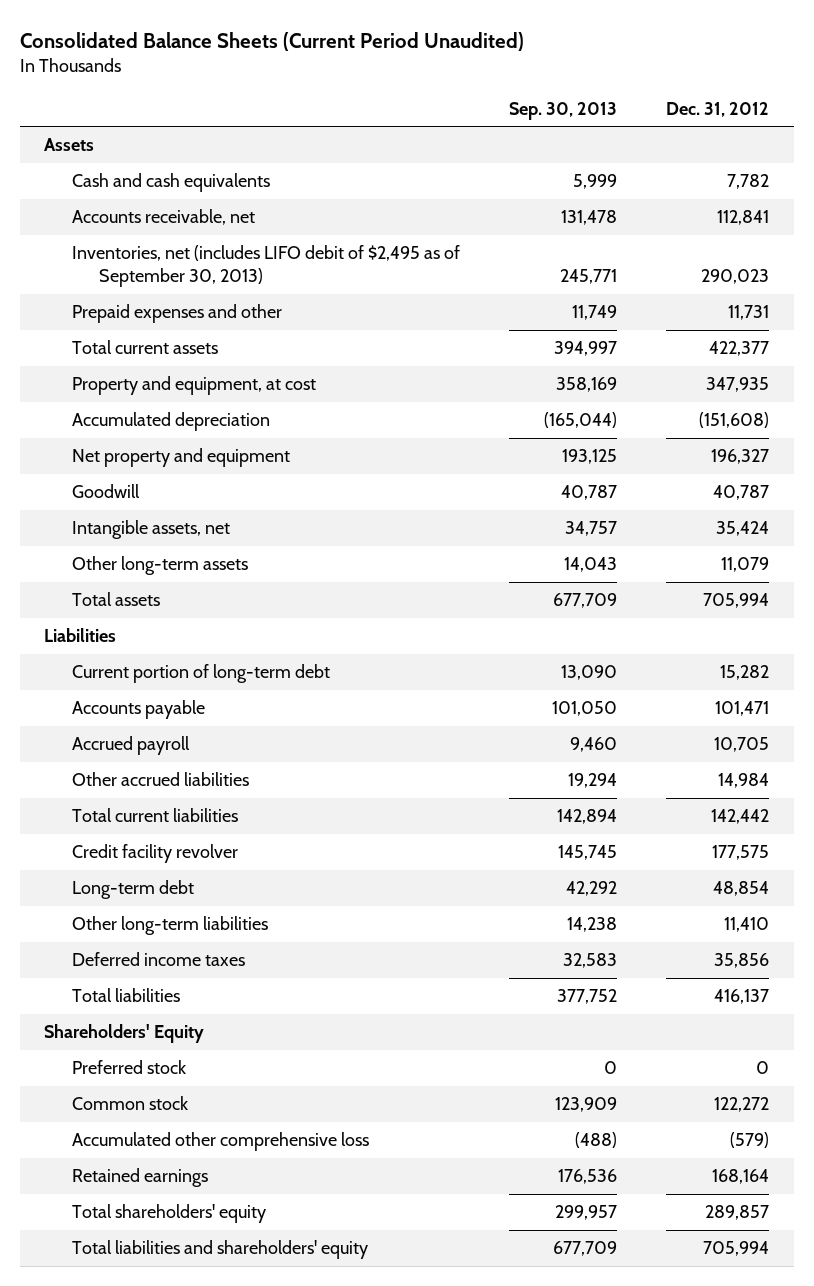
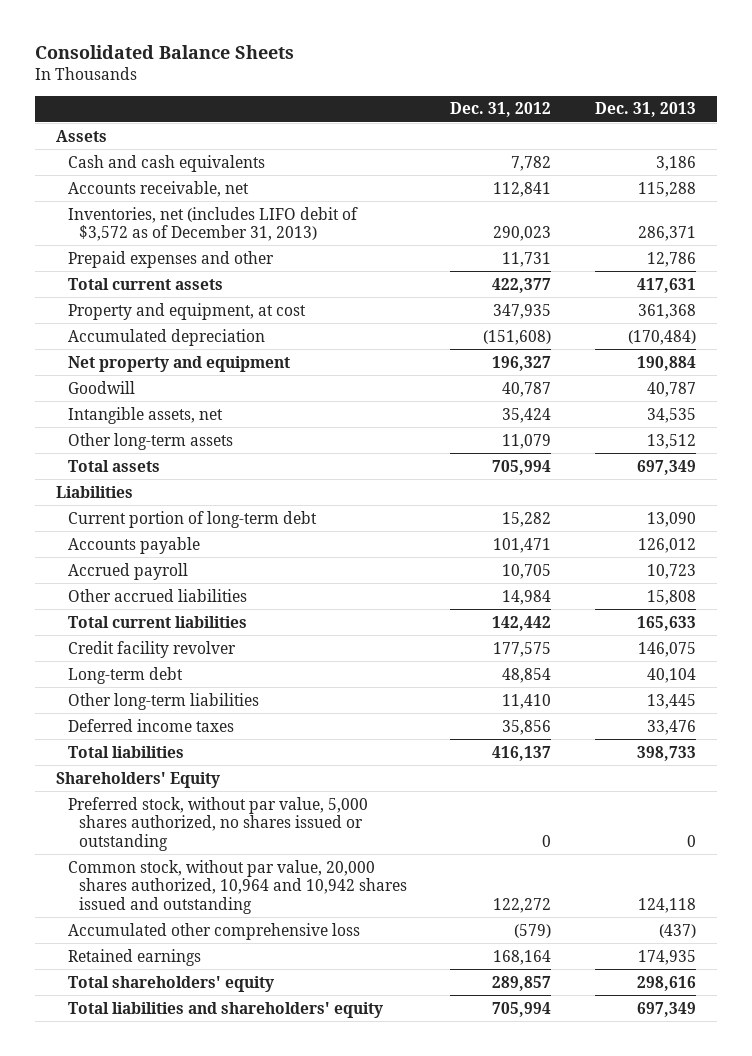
[19,31,524,51] Consolidated Balance Sheets (Current Period Unaudited) -> [34,45,294,60] Consolidated Balance Sheets
[508,101,617,120] Sep. 30, 2013 -> none
none -> [594,102,696,118] Dec. 31, 2013
[71,245,460,287] Inventories, net (includes LIFO debit of $2,495 as of September 30, 2013) -> [67,206,358,242] Inventories, net (includes LIFO debit of $3,572 as of December 31, 2013)
[71,1060,186,1075] Preferred stock -> [67,796,368,851] Preferred stock, without par value, 5,000 shares authorized, no shares issued or outstanding
[71,1096,188,1111] Common stock -> [67,859,407,914] Common stock, without par value, 20,000 shares authorized, 10,964 and 10,942 shares issued and outstanding

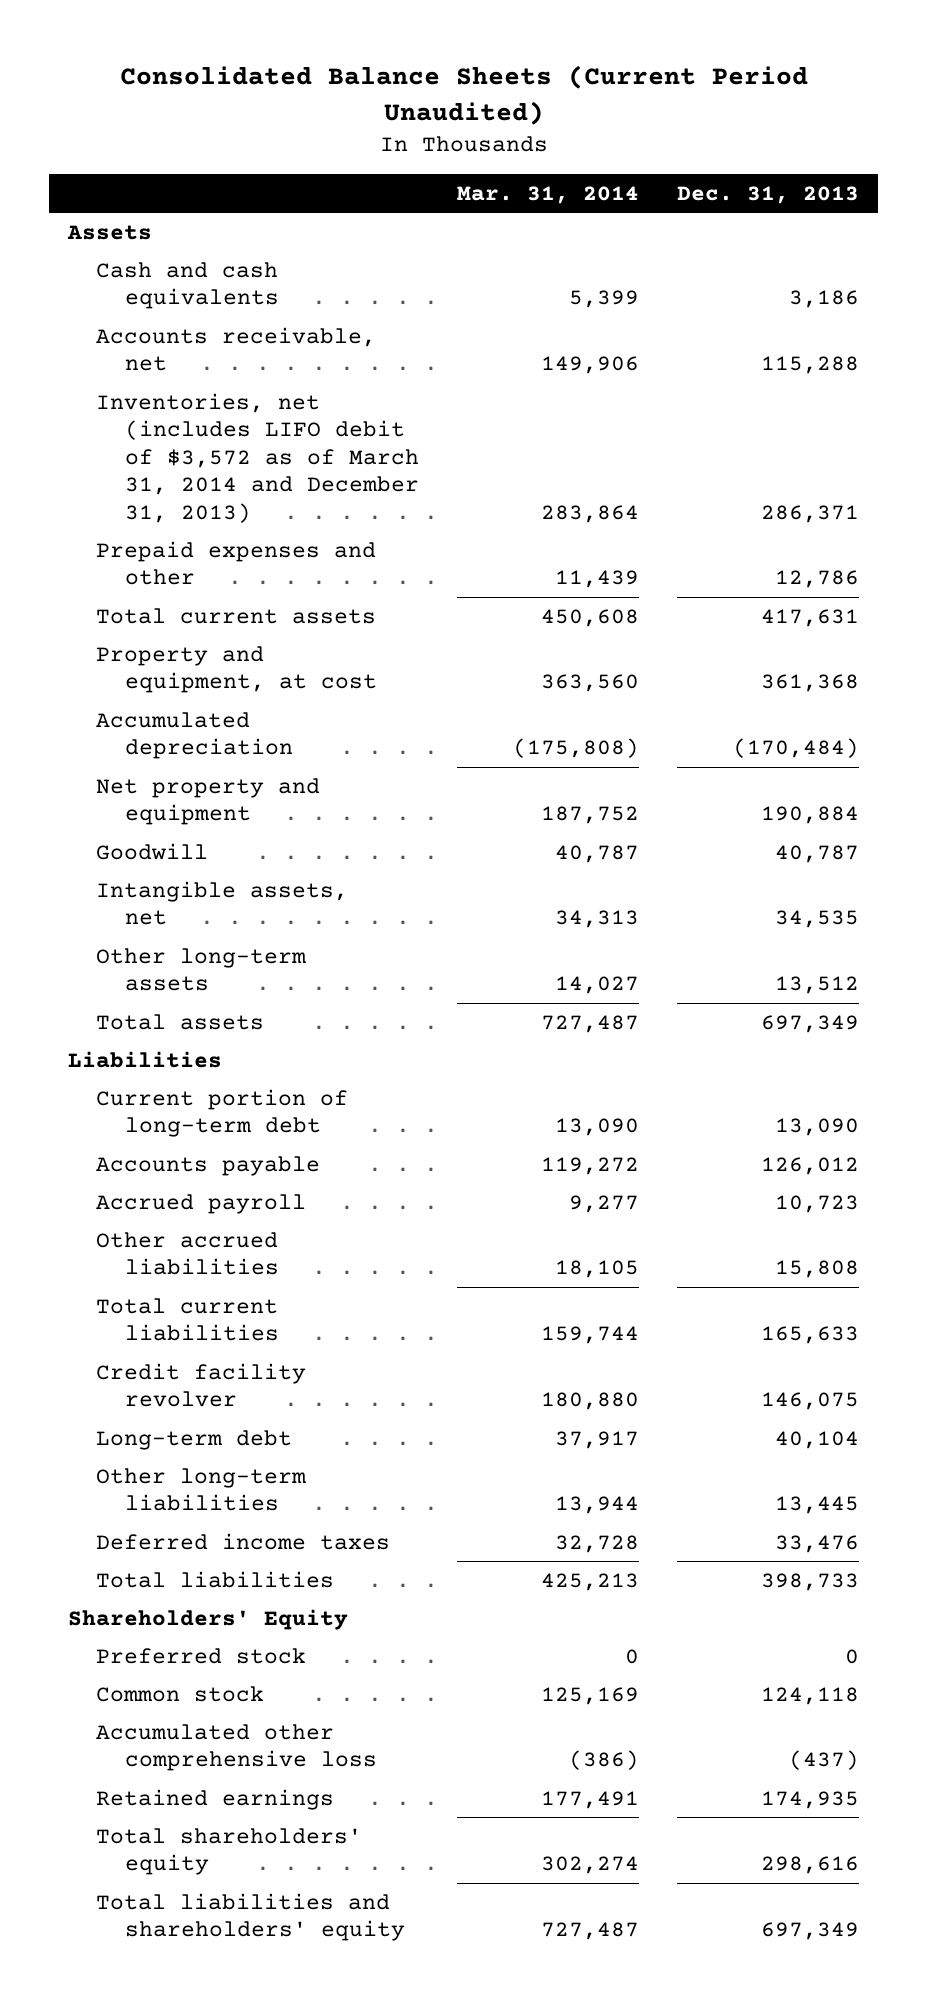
[34,45,294,60] Consolidated Balance Sheets -> [119,65,808,126] Consolidated Balance Sheets (Current Period Unaudited)
[450,102,552,118] Dec. 31, 2012 -> none
none -> [457,185,640,204] Mar. 31, 2014
[67,206,358,242] Inventories, net (includes LIFO debit of $3,572 as of December 31, 2013) -> [96,392,419,523] Inventories, net (includes LIFO debit of $3,572 as of March 31, 2014 and December 31, 2013)
[67,796,368,851] Preferred stock, without par value, 5,000 shares authorized, no shares issued or outstanding -> [96,1647,307,1664] Preferred stock
[67,859,407,914] Common stock, without par value, 20,000 shares authorized, 10,964 and 10,942 shares issued and outstanding -> [96,1685,265,1702] Common stock

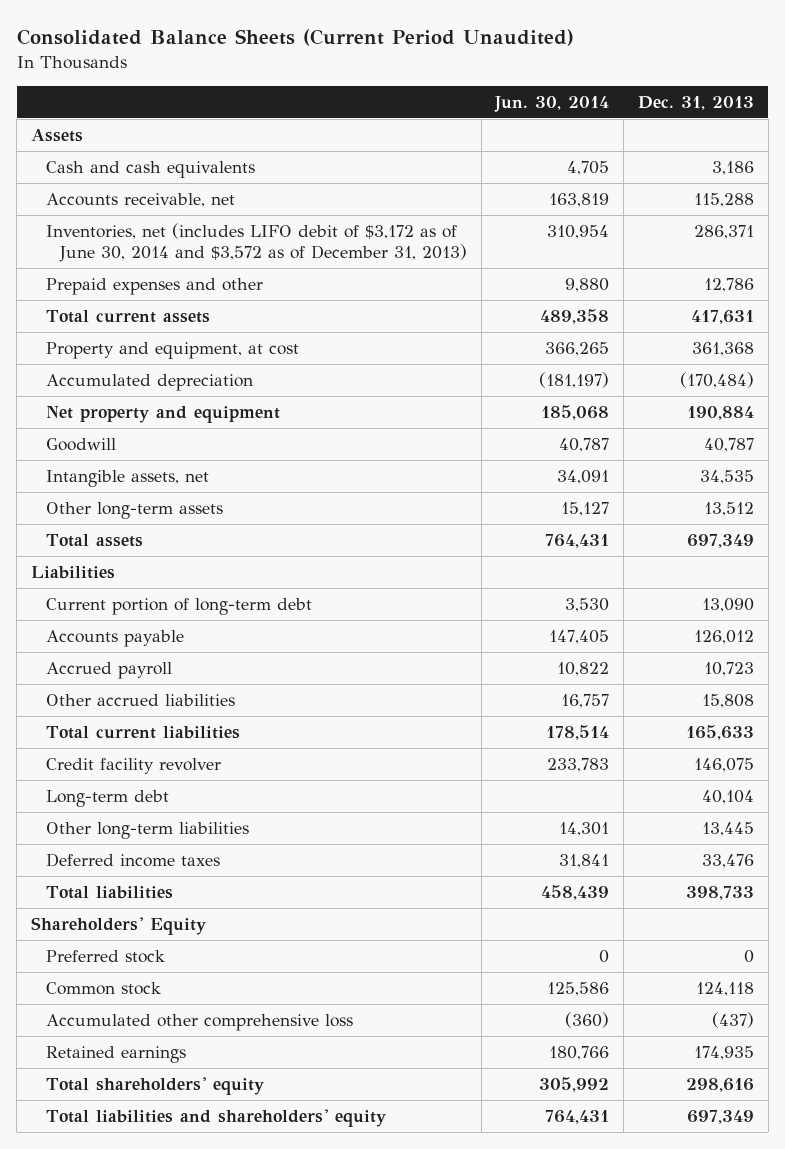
[457,185,640,204] Mar. 31, 2014 -> none
none -> [494,95,610,112] Jun. 30, 2014
[96,392,419,523] Inventories, net (includes LIFO debit of $3,572 as of March 31, 2014 and December 31, 2013) -> [45,222,467,263] Inventories, net (includes LIFO debit of $3,172 as of June 30, 2014 and $3,572 as of December 31, 2013)

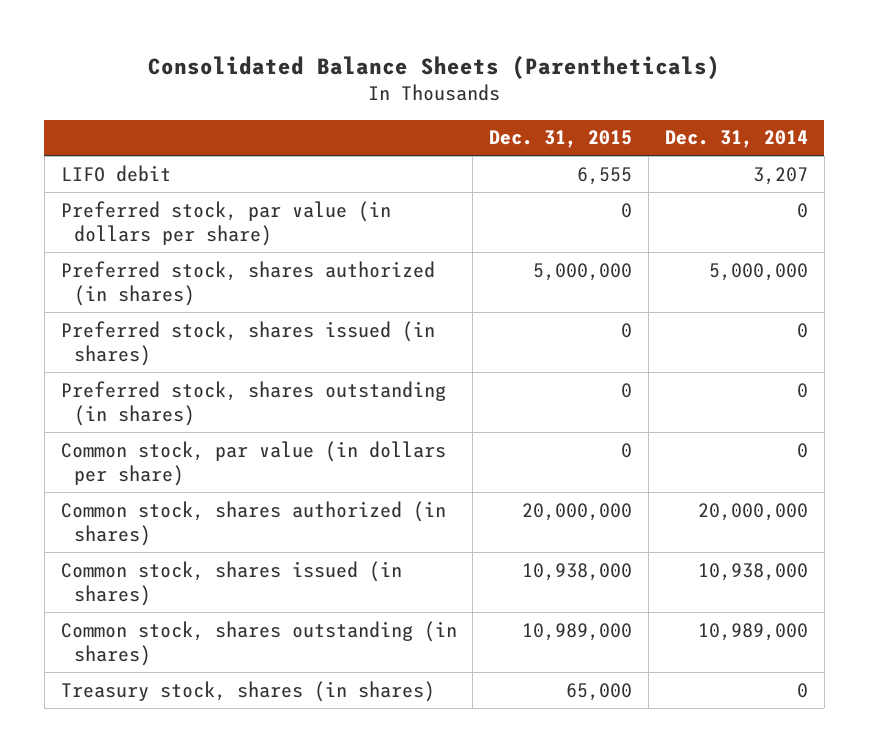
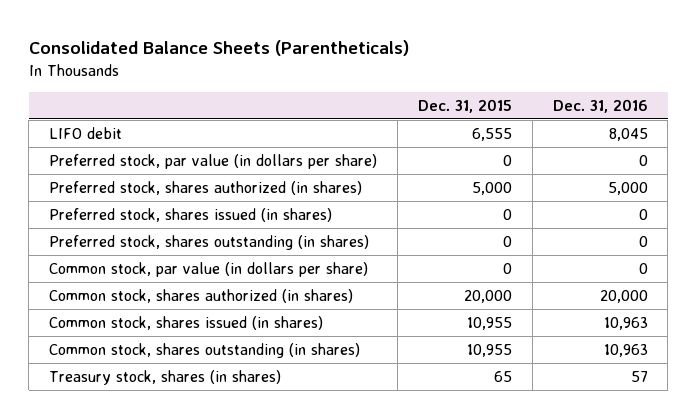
[665,130,809,149] Dec. 31, 2014 -> none
none -> [552,98,648,113] Dec. 31, 2016
[533,262,633,281] 5,000,000 -> [471,181,512,195] 5,000
[522,502,633,521] 20,000,000 -> [463,289,512,303] 20,000
[522,562,633,581] 10,938,000 -> [466,316,512,330] 10,955
[522,622,633,641] 10,989,000 -> [466,343,512,357] 10,955
[566,682,633,701] 65,000 -> [493,370,512,382] 65

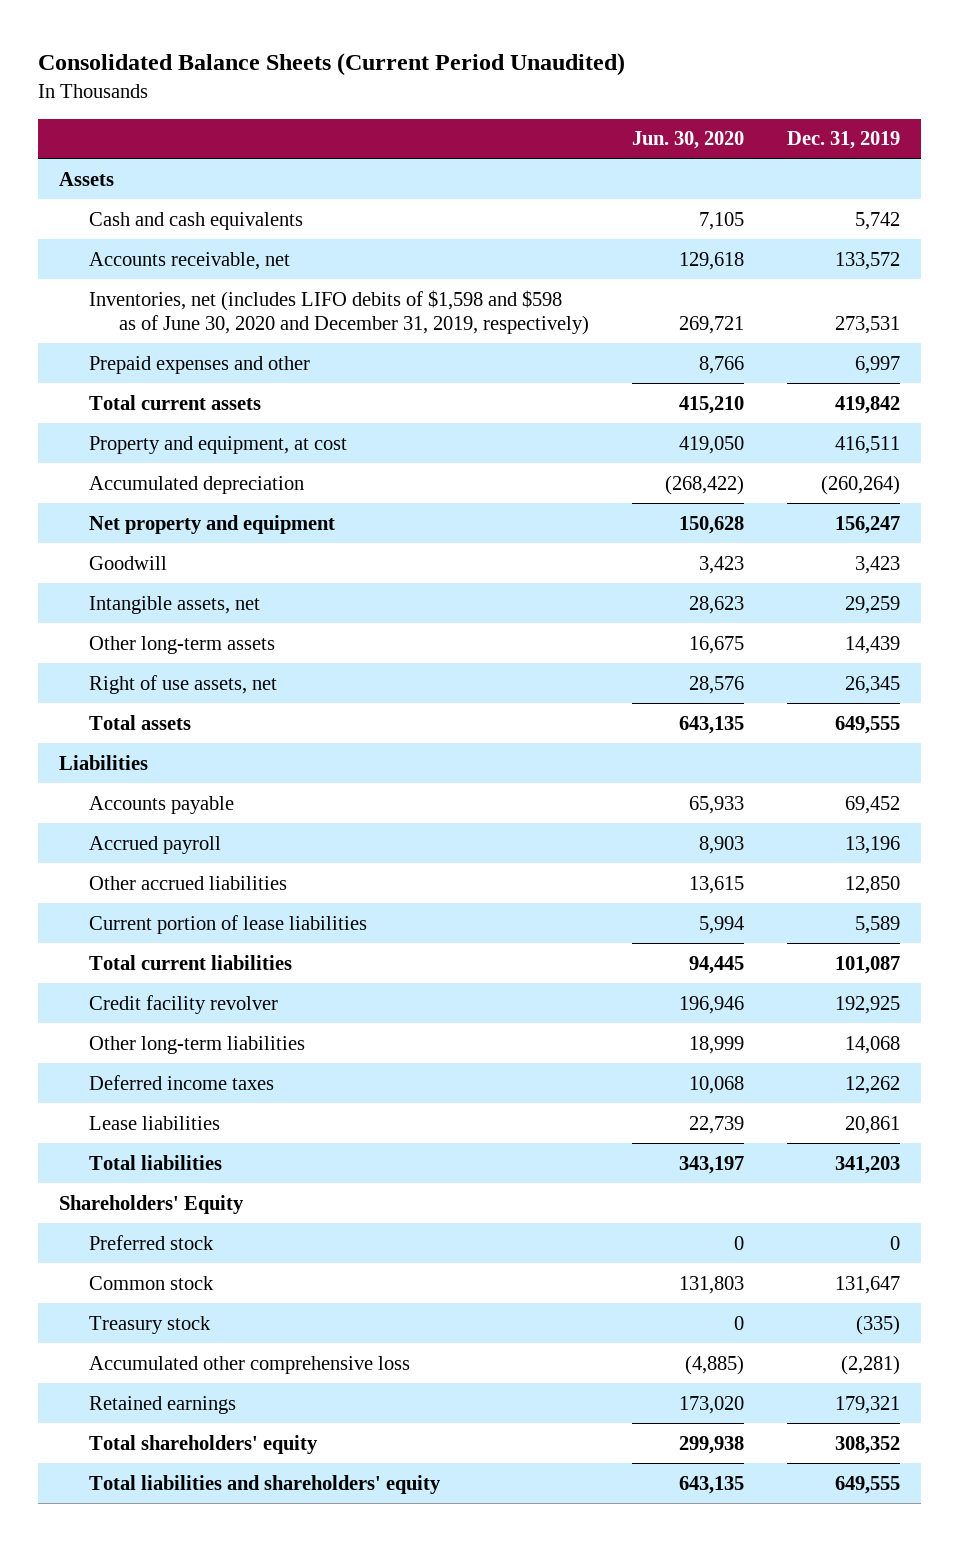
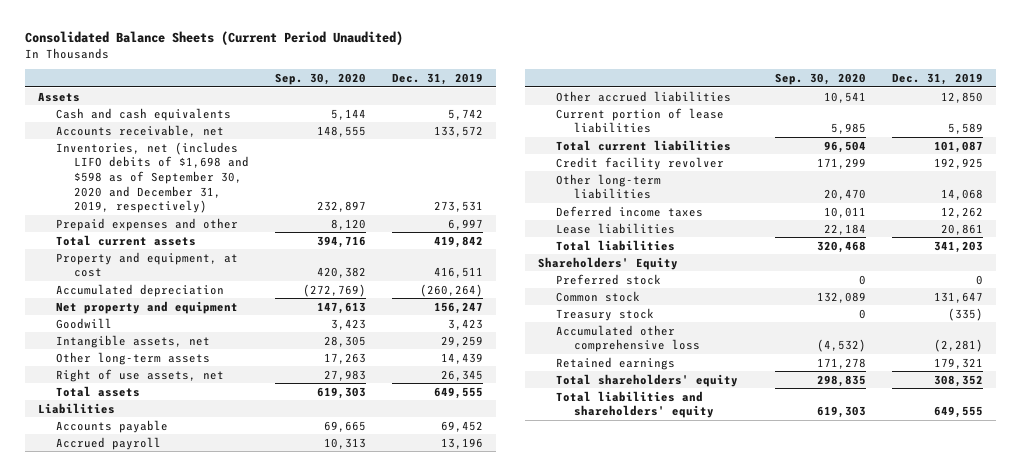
[631,131,744,150] Jun. 30, 2020 -> none
none -> [274,73,366,86] Sep. 30, 2020
[88,289,589,336] Inventories, net (includes LIFO debits of $1,598 and $598 as of June 30, 2020 and December 31, 2019, respectively) -> [55,141,249,214] Inventories, net (includes LIFO debits of $1,698 and $598 as of September 30, 2020 and December 31, 2019, respectively)

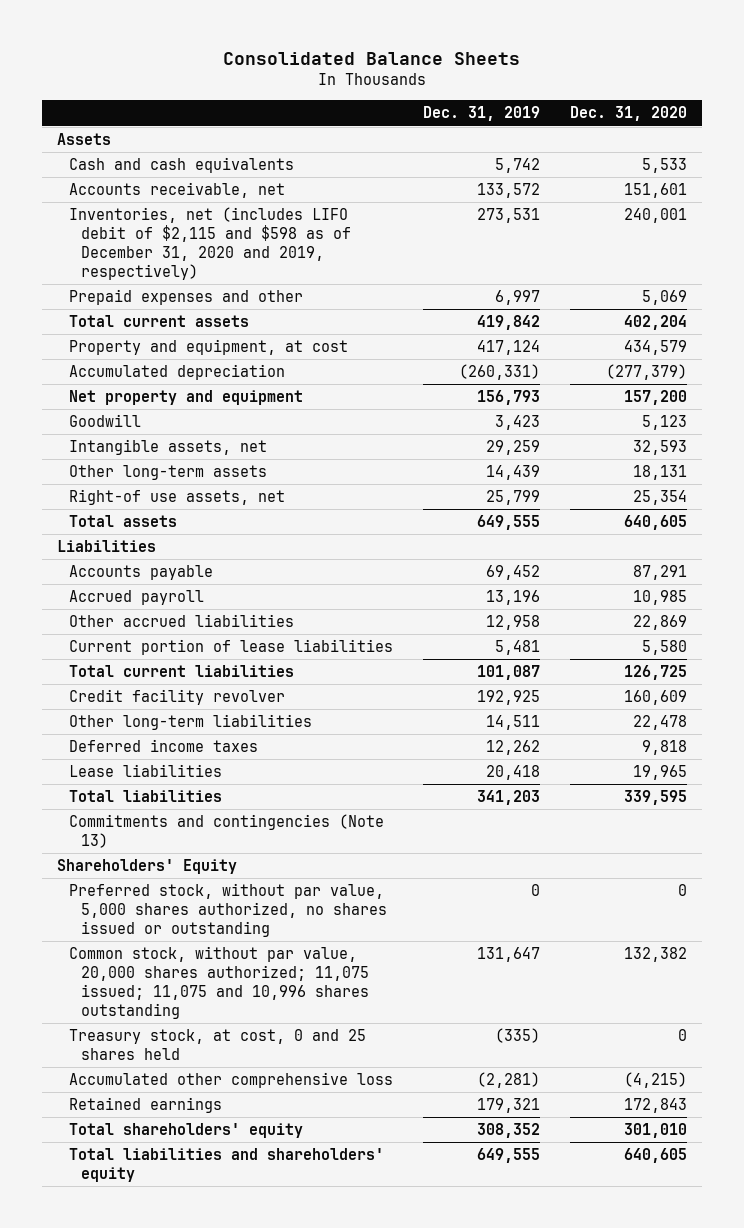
[24,31,403,46] Consolidated Balance Sheets (Current Period Unaudited) -> [222,52,520,66] Consolidated Balance Sheets
[274,73,366,86] Sep. 30, 2020 -> none
none -> [570,106,688,122] Dec. 31, 2020
[55,141,249,214] Inventories, net (includes LIFO debits of $1,698 and $598 as of September 30, 2020 and December 31, 2019, respectively) -> [68,207,351,281] Inventories, net (includes LIFO debit of $2,115 and $598 as of December 31, 2020 and 2019, respectively)
[433,267,483,279] 416,511 -> [476,340,540,356] 417,124
[419,283,483,297] (260,264) -> [458,364,540,381] (260,331)
[433,301,483,314] 156,247 -> [476,390,540,406] 156,793
[55,368,224,382] Right of use assets, net -> [68,489,285,506] Right-of use assets, net
[440,369,483,381] 26,345 -> [485,490,540,506] 25,799
[940,91,983,103] 12,850 -> [485,615,540,631] 12,958
[947,123,983,135] 5,589 -> [494,640,540,656] 5,481
[940,189,983,201] 14,068 -> [485,715,540,731] 14,511
[940,223,983,235] 20,861 -> [485,765,540,781] 20,418
none -> [68,814,384,849] Commitments and contingencies (Note 13)
[555,273,661,285] Preferred stock -> [68,883,387,938] Preferred stock, without par value, 5,000 shares authorized, no shares issued or outstanding
[555,290,640,302] Common stock -> [68,946,369,1020] Common stock, without par value, 20,000 shares authorized; 11,075 issued; 11,075 and 10,996 shares outstanding
[555,307,654,321] Treasury stock -> [68,1029,366,1061] Treasury stock, at cost, 0 and 25 shares held

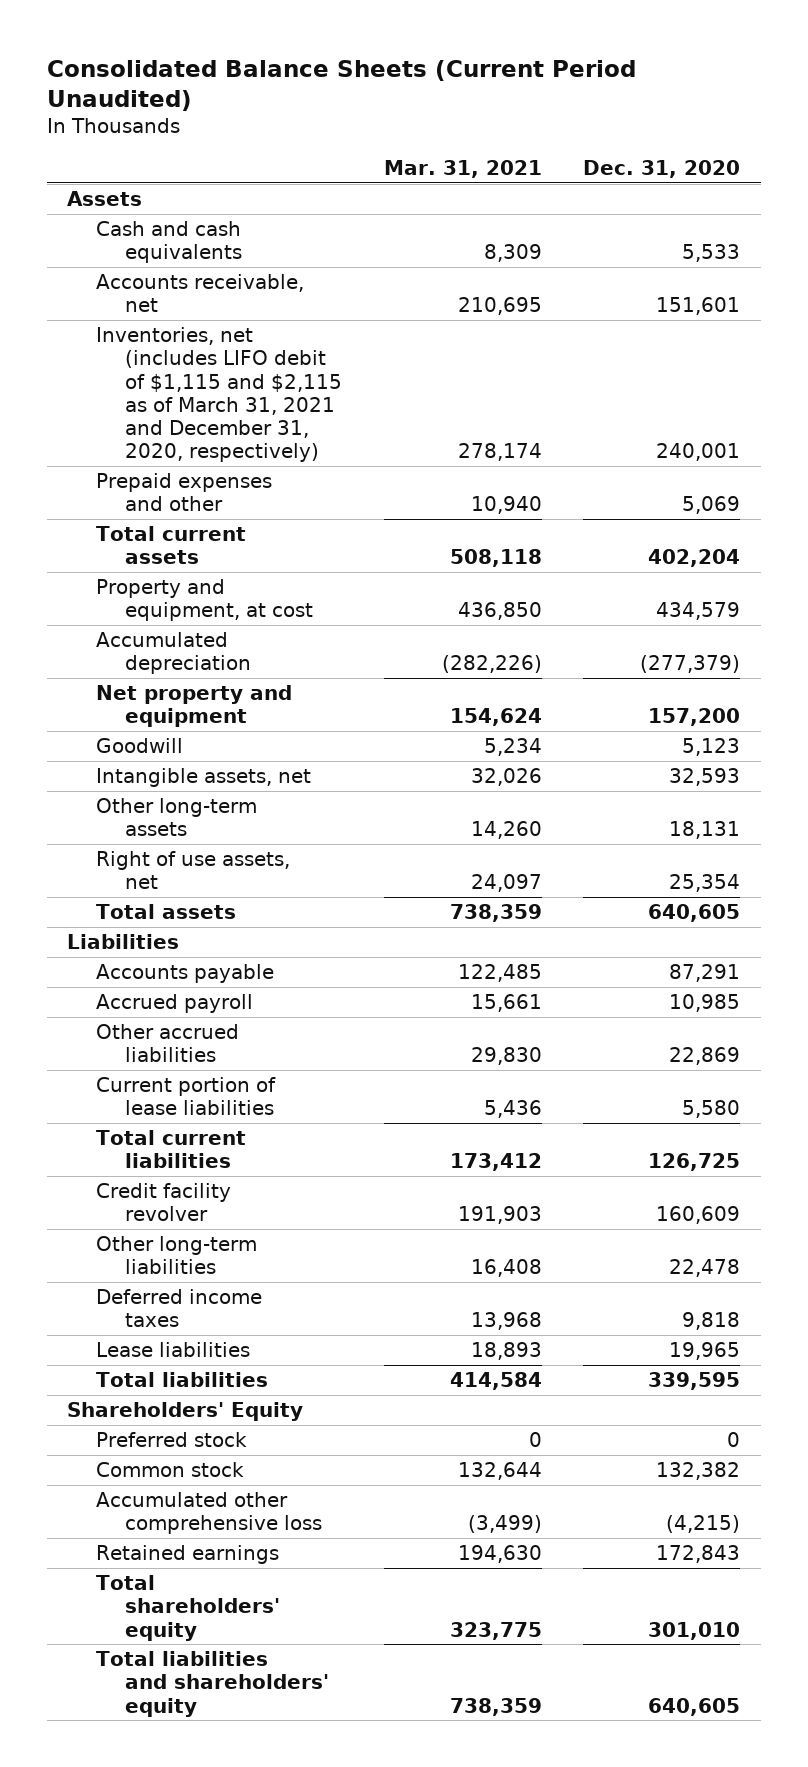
[222,52,520,66] Consolidated Balance Sheets -> [46,59,636,112] Consolidated Balance Sheets (Current Period Unaudited)
[422,106,540,122] Dec. 31, 2019 -> none
none -> [383,159,542,178] Mar. 31, 2021
[68,207,351,281] Inventories, net (includes LIFO debit of $2,115 and $598 as of December 31, 2020 and 2019, respectively) -> [96,327,343,463] Inventories, net (includes LIFO debit of $1,115 and $2,115 as of March 31, 2021 and December 31, 2020, respectively)
[68,489,285,506] Right-of use assets, net -> [96,851,291,890] Right of use assets, net
[68,814,384,849] Commitments and contingencies (Note 13) -> none
[68,1029,366,1061] Treasury stock, at cost, 0 and 25 shares held -> none
[68,883,387,938] Preferred stock, without par value, 5,000 shares authorized, no shares issued or outstanding -> [96,1432,248,1448] Preferred stock
[68,946,369,1020] Common stock, without par value, 20,000 shares authorized; 11,075 issued; 11,075 and 10,996 shares outstanding -> [96,1462,245,1478] Common stock

